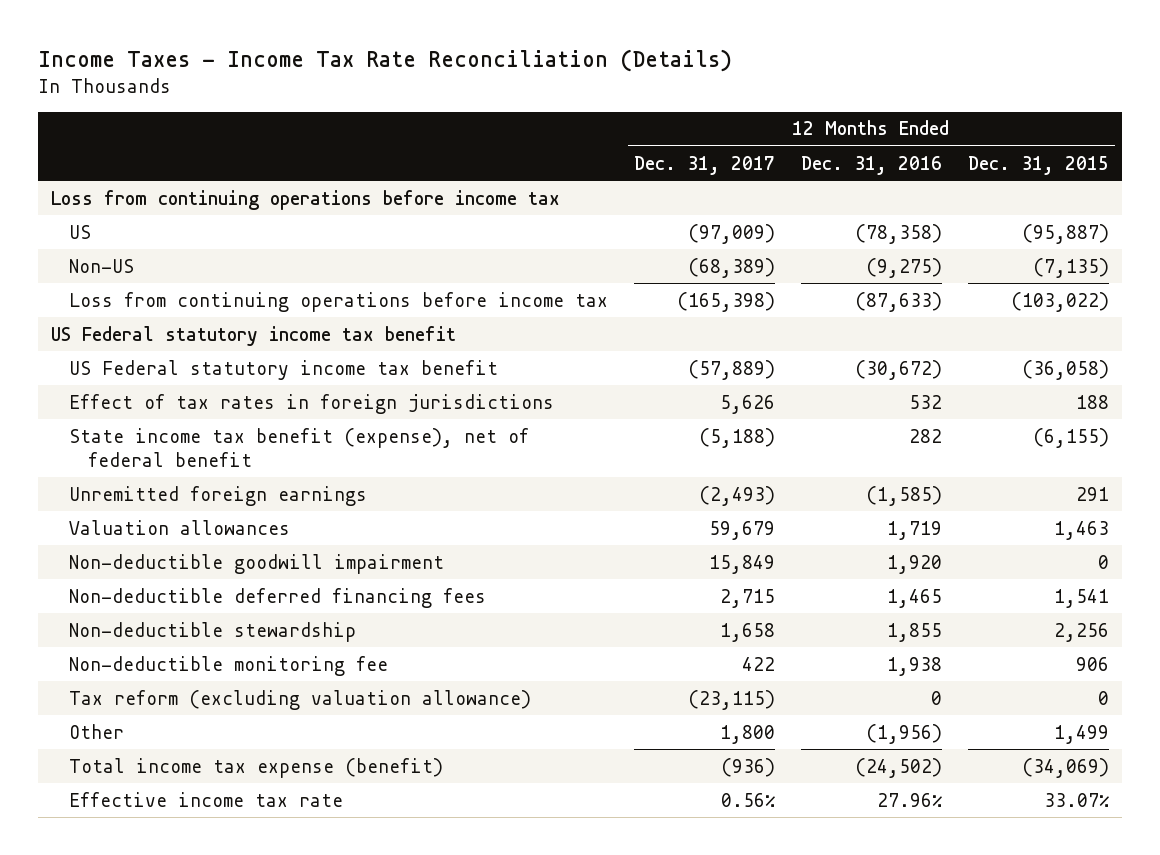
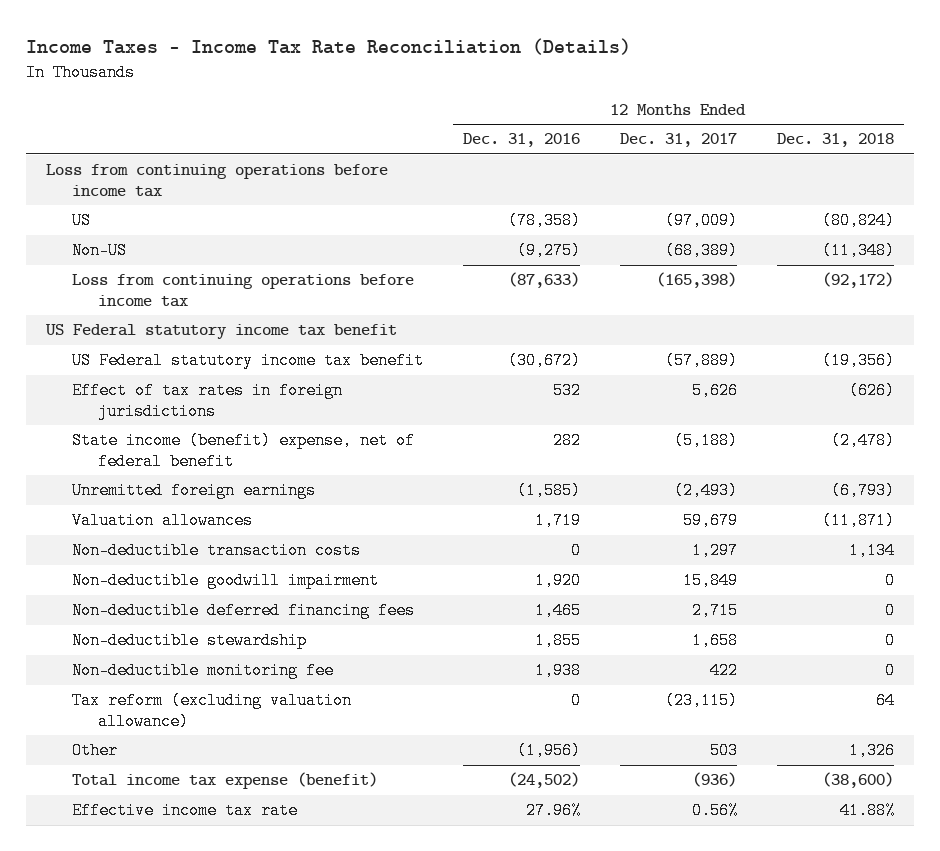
[967,155,1109,175] Dec. 31, 2015 -> none
none -> [776,133,894,148] Dec. 31, 2018
[69,427,530,467] State income tax benefit (expense), net of federal benefit -> [71,432,415,470] State income (benefit) expense, net of federal benefit
none -> [71,542,361,560] Non-deductible transaction costs
[720,724,776,744] 1,800 -> [709,742,738,760] 503

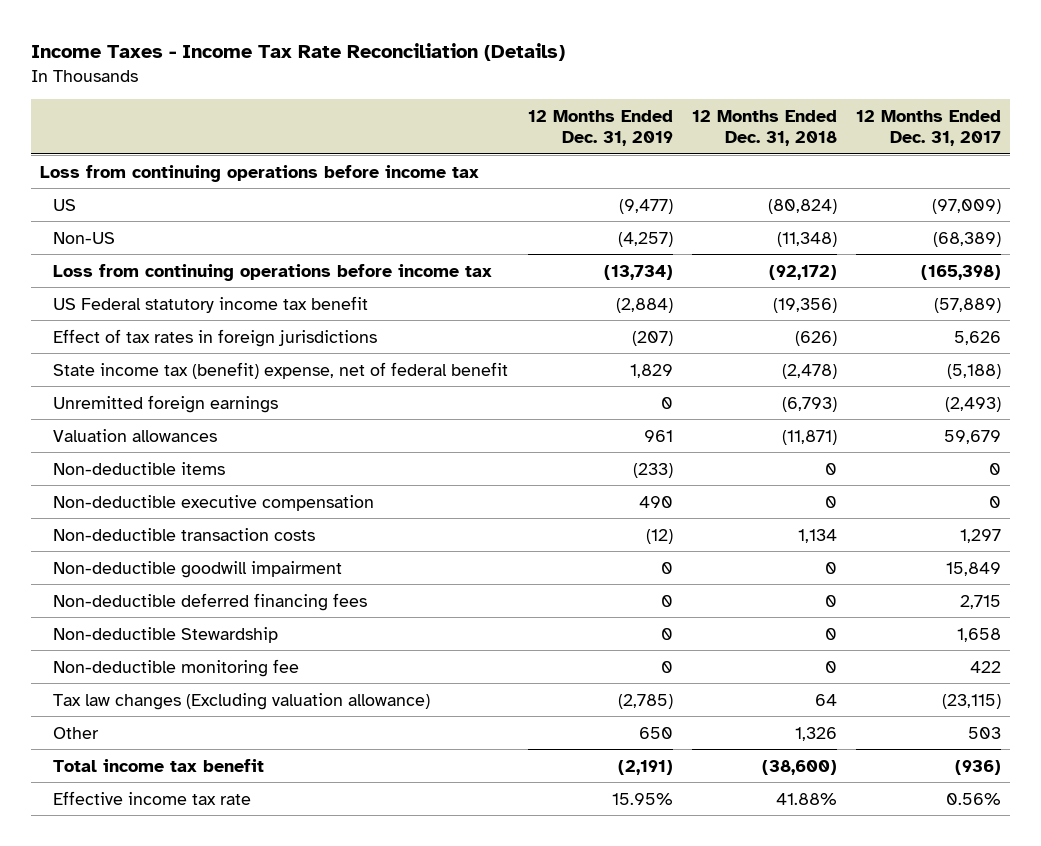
[462,133,580,148] Dec. 31, 2016 -> none
none -> [527,109,673,147] 12 Months Ended Dec. 31, 2019
[44,324,397,340] US Federal statutory income tax benefit -> none
[71,432,415,470] State income (benefit) expense, net of federal benefit -> [53,361,509,379] State income tax (benefit) expense, net of federal benefit
none -> [53,461,226,475] Non-deductible items
none -> [53,494,375,511] Non-deductible executive compensation
[71,632,307,650] Non-deductible stewardship -> [53,626,279,643] Non-deductible Stewardship
[71,692,352,730] Tax reform (excluding valuation allowance) -> [53,692,431,710] Tax law changes (Excluding valuation allowance)
[71,772,378,790] Total income tax expense (benefit) -> [53,758,265,772] Total income tax benefit

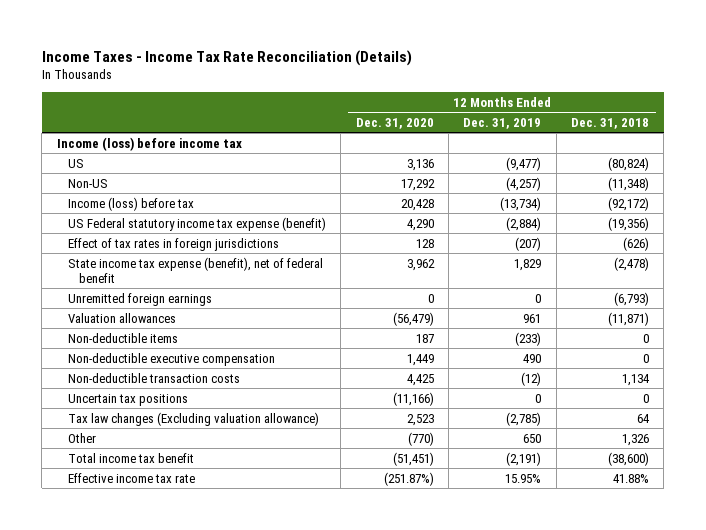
[855,109,1001,147] 12 Months Ended Dec. 31, 2017 -> none
none -> [355,117,434,129] Dec. 31, 2020
[40,164,480,182] Loss from continuing operations before income tax -> [56,136,242,151] Income (loss) before income tax
[53,263,493,281] Loss from continuing operations before income tax -> [67,196,194,211] Income (loss) before tax
[53,295,369,313] US Federal statutory income tax benefit -> [67,216,326,231] US Federal statutory income tax expense (benefit)
[53,361,509,379] State income tax (benefit) expense, net of federal benefit -> [67,256,323,283] State income tax expense (benefit), net of federal benefit
[53,560,343,578] Non-deductible goodwill impairment -> none
[53,592,368,611] Non-deductible deferred financing fees -> none
[53,626,279,643] Non-deductible Stewardship -> none
[53,658,300,677] Non-deductible monitoring fee -> none
none -> [67,393,188,406] Uncertain tax positions

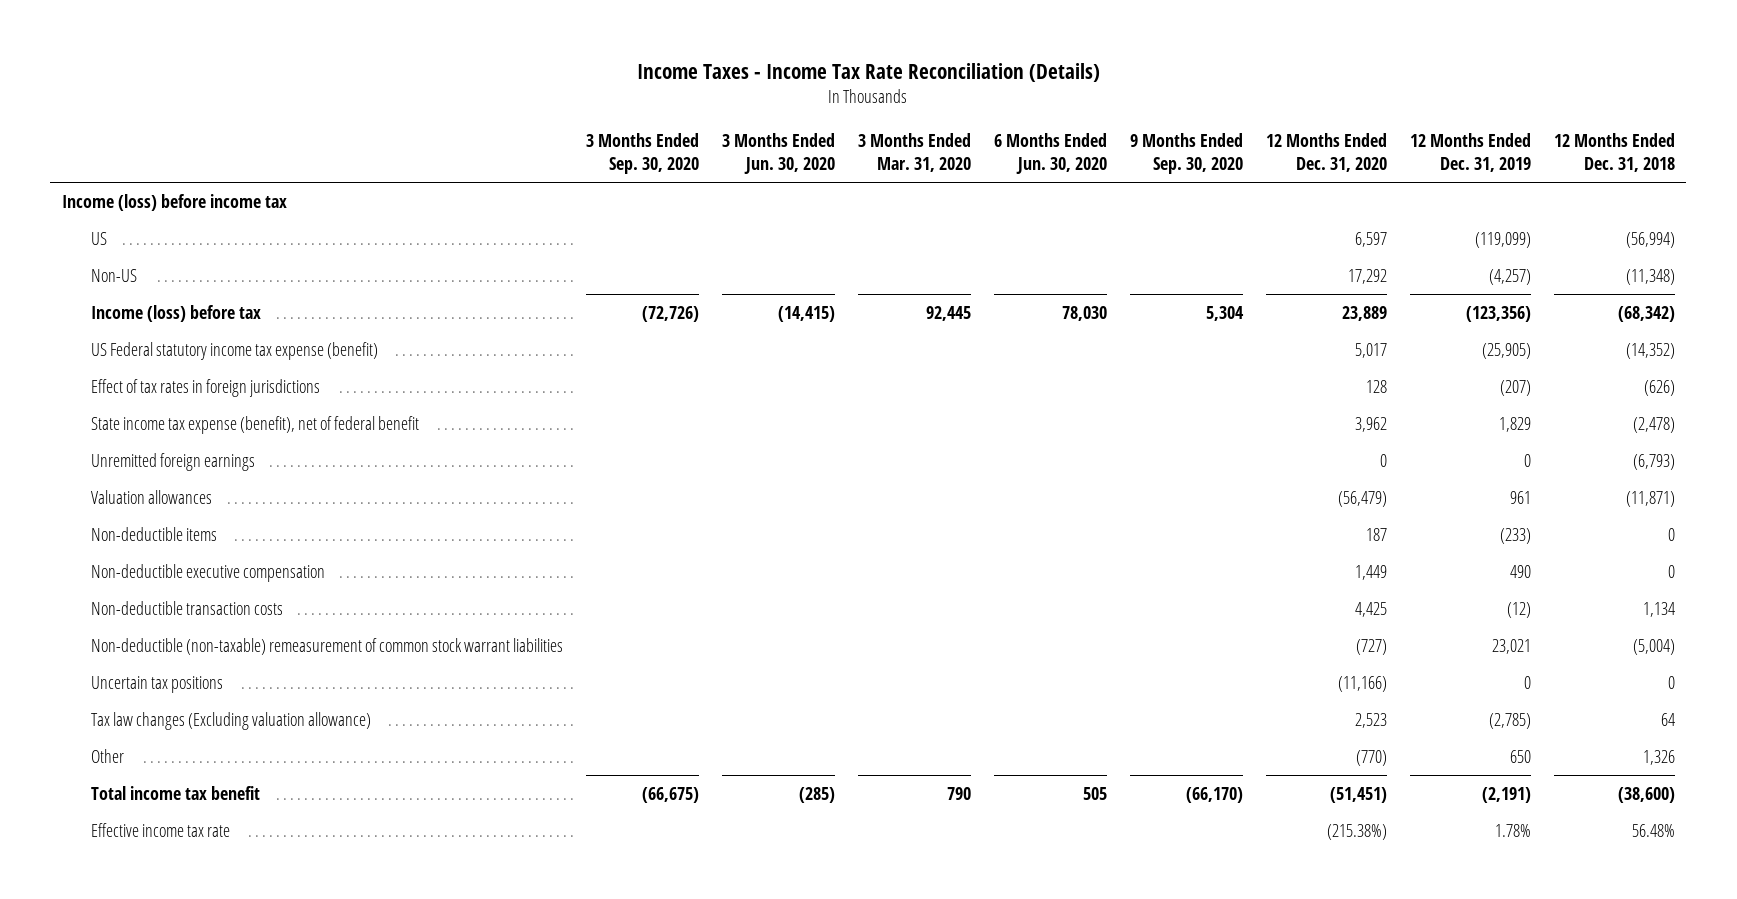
none -> [585,132,699,175] 3 Months Ended Sep. 30, 2020
none -> [721,132,835,175] 3 Months Ended Jun. 30, 2020
none -> [857,132,971,173] 3 Months Ended Mar. 31, 2020
none -> [993,132,1107,175] 6 Months Ended Jun. 30, 2020
none -> [1129,132,1243,175] 9 Months Ended Sep. 30, 2020
[406,158,434,171] 3,136 -> [1354,232,1387,248] 6,597
[506,156,542,171] (9,477) -> [1474,232,1531,249] (119,099)
[608,156,650,171] (80,824) -> [1625,232,1675,249] (56,994)
[400,198,434,211] 20,428 -> [1341,306,1387,322] 23,889
[500,196,542,211] (13,734) -> [1465,306,1531,323] (123,356)
[608,196,650,211] (92,172) -> [1617,306,1675,323] (68,342)
[406,218,434,231] 4,290 -> [1354,343,1387,359] 5,017
[506,216,542,231] (2,884) -> [1481,343,1531,360] (25,905)
[608,216,650,231] (19,356) -> [1625,343,1675,360] (14,352)
none -> [90,638,563,656] Non-deductible (non-taxable) remeasurement of common stock warrant liabilities
[383,471,434,486] (251.87%) -> [1326,824,1387,841] (215.38%)
[505,473,542,483] 15.95% -> [1494,824,1531,838] 1.78%
[613,473,650,483] 41.88% -> [1631,824,1675,838] 56.48%

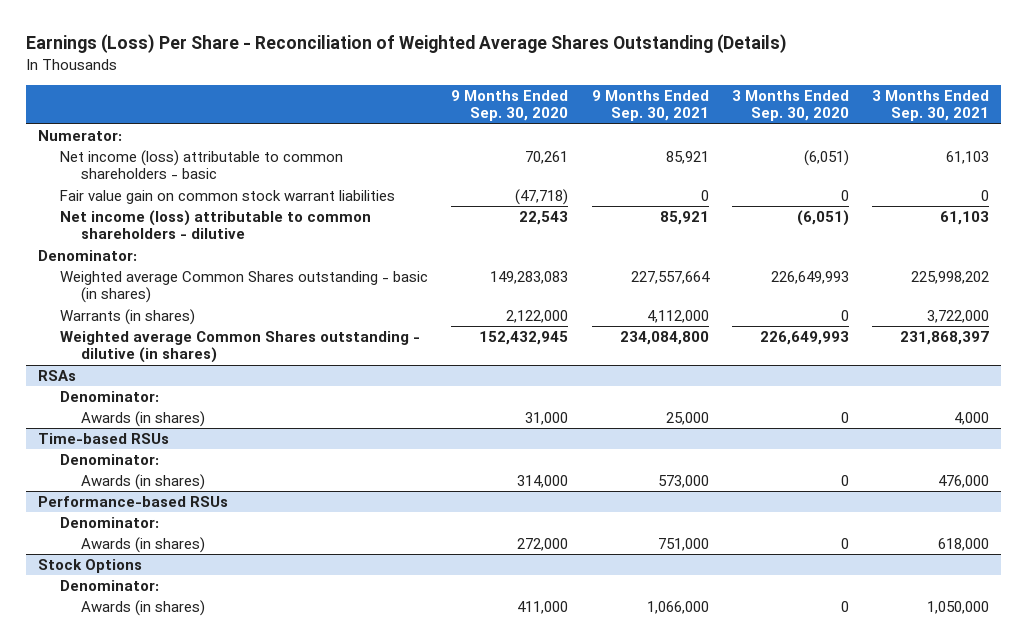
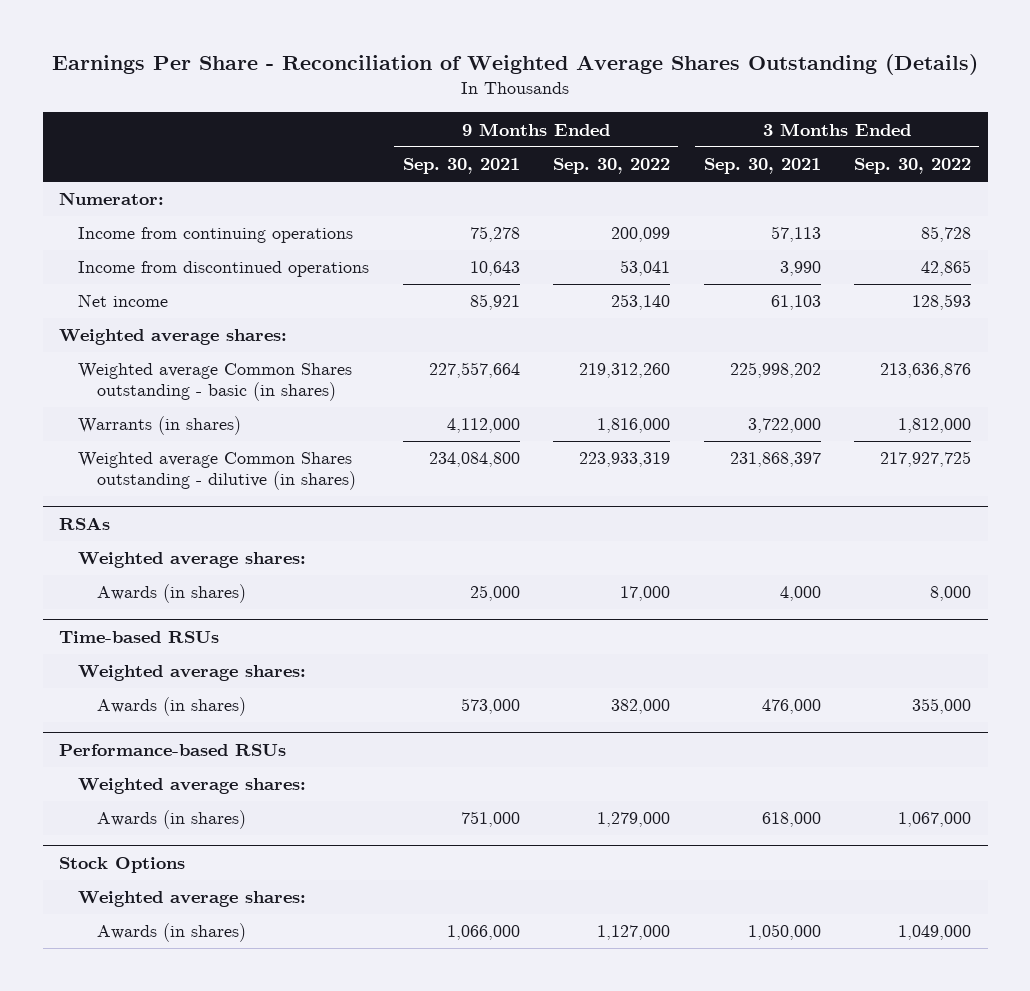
[26,34,788,54] Earnings (Loss) Per Share - Reconciliation of Weighted Average Shares Outstanding (Details) -> [52,54,979,76] Earnings Per Share - Reconciliation of Weighted Average Shares Outstanding (Details)
[451,89,569,122] 9 Months Ended Sep. 30, 2020 -> none
[731,89,849,122] 3 Months Ended Sep. 30, 2020 -> none
none -> [553,158,671,175] Sep. 30, 2022
none -> [854,158,972,175] Sep. 30, 2022
[59,190,395,205] Fair value gain on common stock warrant liabilities -> none
[59,210,371,240] Net income (loss) attributable to common shareholders - dilutive -> none
none -> [78,227,354,244] Income from continuing operations
none -> [78,261,370,278] Income from discontinued operations
[59,150,343,180] Net income (loss) attributable to common shareholders - basic -> [78,294,169,308] Net income
[37,250,137,262] Denominator: -> [59,329,288,346] Weighted average shares:
[59,391,159,403] Denominator: -> [78,552,307,569] Weighted average shares:
[59,454,159,466] Denominator: -> [78,665,307,682] Weighted average shares:
[59,517,159,529] Denominator: -> [78,778,307,795] Weighted average shares:
[59,580,159,592] Denominator: -> [78,891,307,908] Weighted average shares:

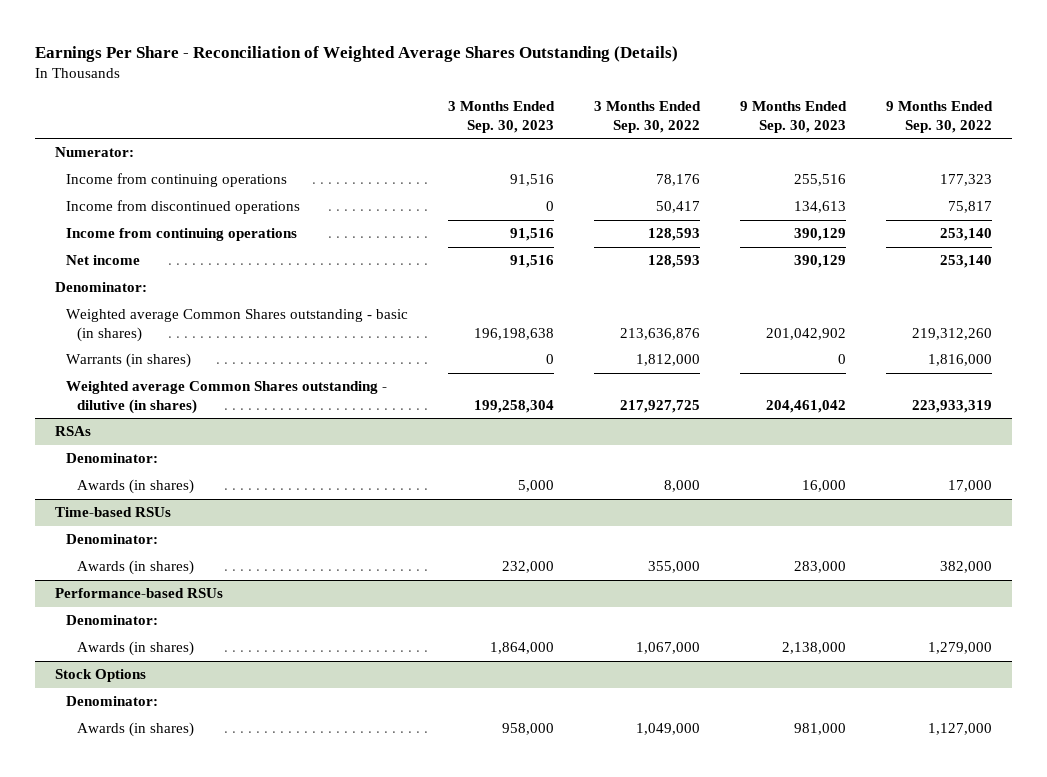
[402,158,520,175] Sep. 30, 2021 -> none
[703,158,821,175] Sep. 30, 2021 -> none
none -> [447,100,555,133] 3 Months Ended Sep. 30, 2023
none -> [739,100,847,133] 9 Months Ended Sep. 30, 2023
[611,227,671,243] 200,099 -> [939,174,992,187] 177,323
[921,226,972,243] 85,728 -> [655,174,700,187] 78,176
[620,260,671,277] 53,041 -> [947,201,992,214] 75,817
[921,260,972,277] 42,865 -> [655,201,700,214] 50,417
none -> [65,228,297,242] Income from continuing operations
[59,329,288,346] Weighted average shares: -> [54,282,147,293] Denominator:
[78,552,307,569] Weighted average shares: -> [65,453,158,464] Denominator:
[78,665,307,682] Weighted average shares: -> [65,534,158,545] Denominator:
[78,778,307,795] Weighted average shares: -> [65,615,158,626] Denominator:
[78,891,307,908] Weighted average shares: -> [65,696,158,707] Denominator:

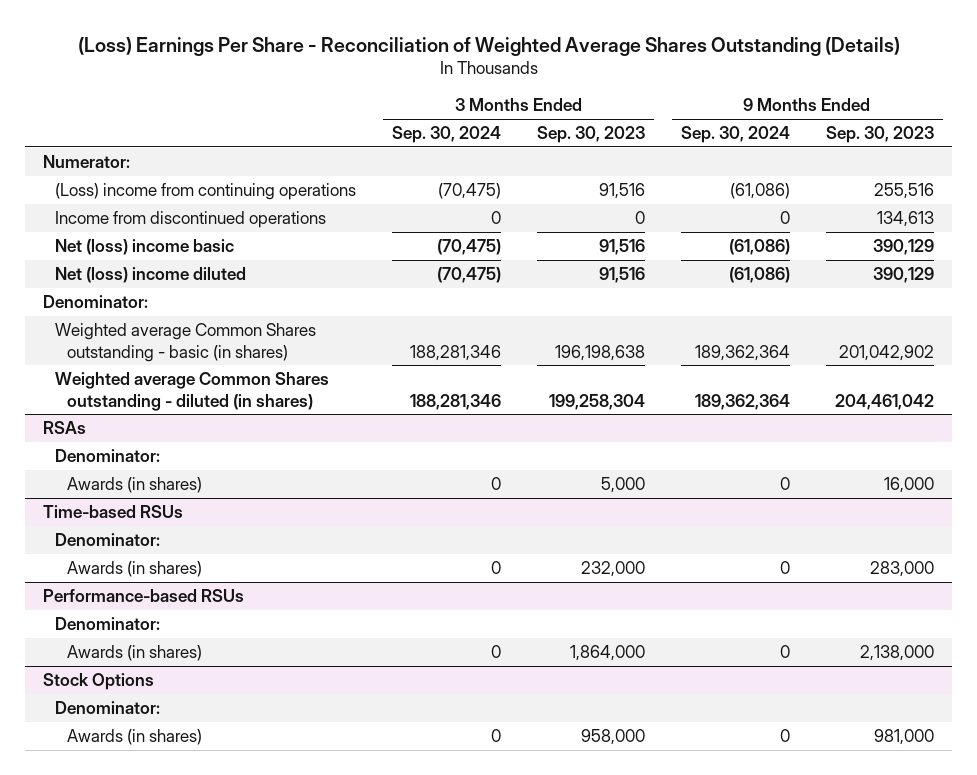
[34,45,678,62] Earnings Per Share - Reconciliation of Weighted Average Shares Outstanding (Details) -> [77,36,900,56] (Loss) Earnings Per Share - Reconciliation of Weighted Average Shares Outstanding (Details)
[593,100,701,133] 3 Months Ended Sep. 30, 2022 -> none
[885,100,993,133] 9 Months Ended Sep. 30, 2022 -> none
none -> [392,126,502,144] Sep. 30, 2024
none -> [680,126,790,144] Sep. 30, 2024
[65,173,287,188] Income from continuing operations -> [55,183,357,201] (Loss) income from continuing operations
[65,228,297,242] Income from continuing operations -> [55,239,235,256] Net (loss) income basic
[65,255,140,266] Net income -> [55,267,247,284] Net (loss) income diluted
[65,353,191,369] Warrants (in shares) -> none
[65,381,387,414] Weighted average Common Shares outstanding - dilutive (in shares) -> [55,372,330,411] Weighted average Common Shares outstanding - diluted (in shares)

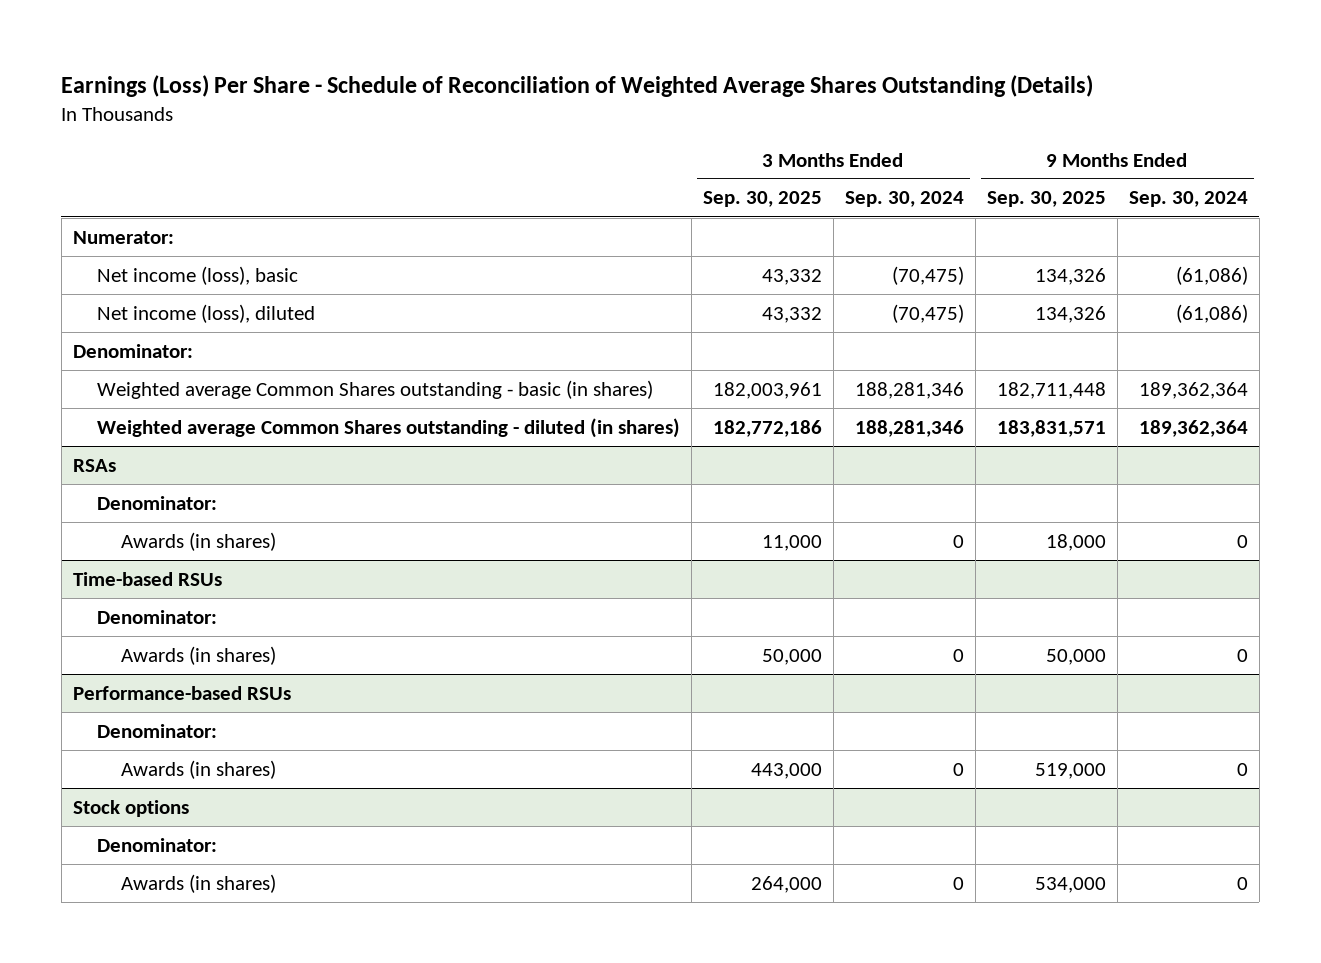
[77,36,900,56] (Loss) Earnings Per Share - Reconciliation of Weighted Average Shares Outstanding (Details) -> [61,75,1094,98] Earnings (Loss) Per Share - Schedule of Reconciliation of Weighted Average Shares Outstanding (Details)
[537,126,646,144] Sep. 30, 2023 -> none
[825,126,934,144] Sep. 30, 2023 -> none
none -> [702,191,822,208] Sep. 30, 2025
none -> [986,191,1106,208] Sep. 30, 2025
[55,183,357,201] (Loss) income from continuing operations -> none
[55,211,327,229] Income from discontinued operations -> none
[55,239,235,256] Net (loss) income basic -> [96,265,298,285] Net income (loss), basic
[55,267,247,284] Net (loss) income diluted -> [96,303,315,323] Net income (loss), diluted
[43,673,155,691] Stock Options -> [72,799,189,817] Stock options

